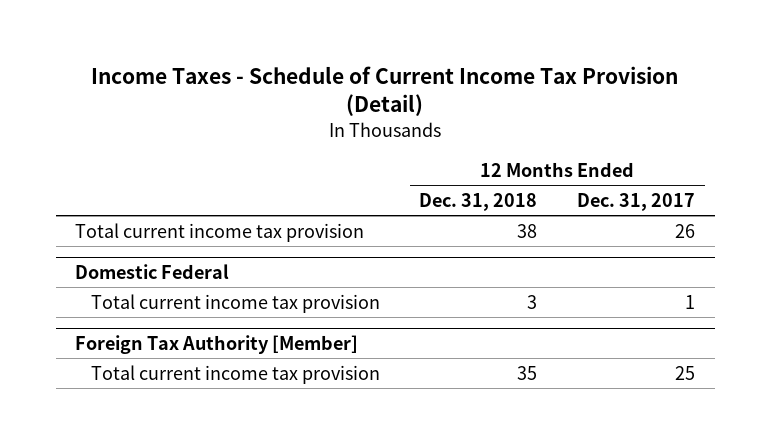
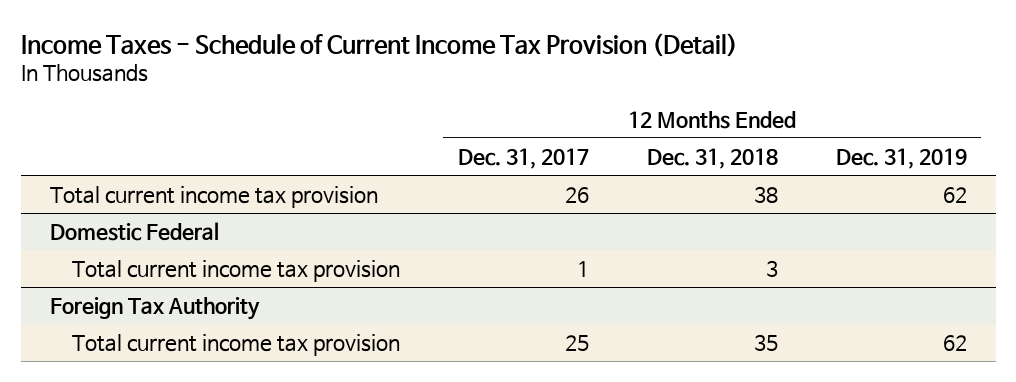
none -> [835,147,967,169] Dec. 31, 2019
[75,334,359,354] Foreign Tax Authority [Member] -> [49,296,260,320] Foreign Tax Authority

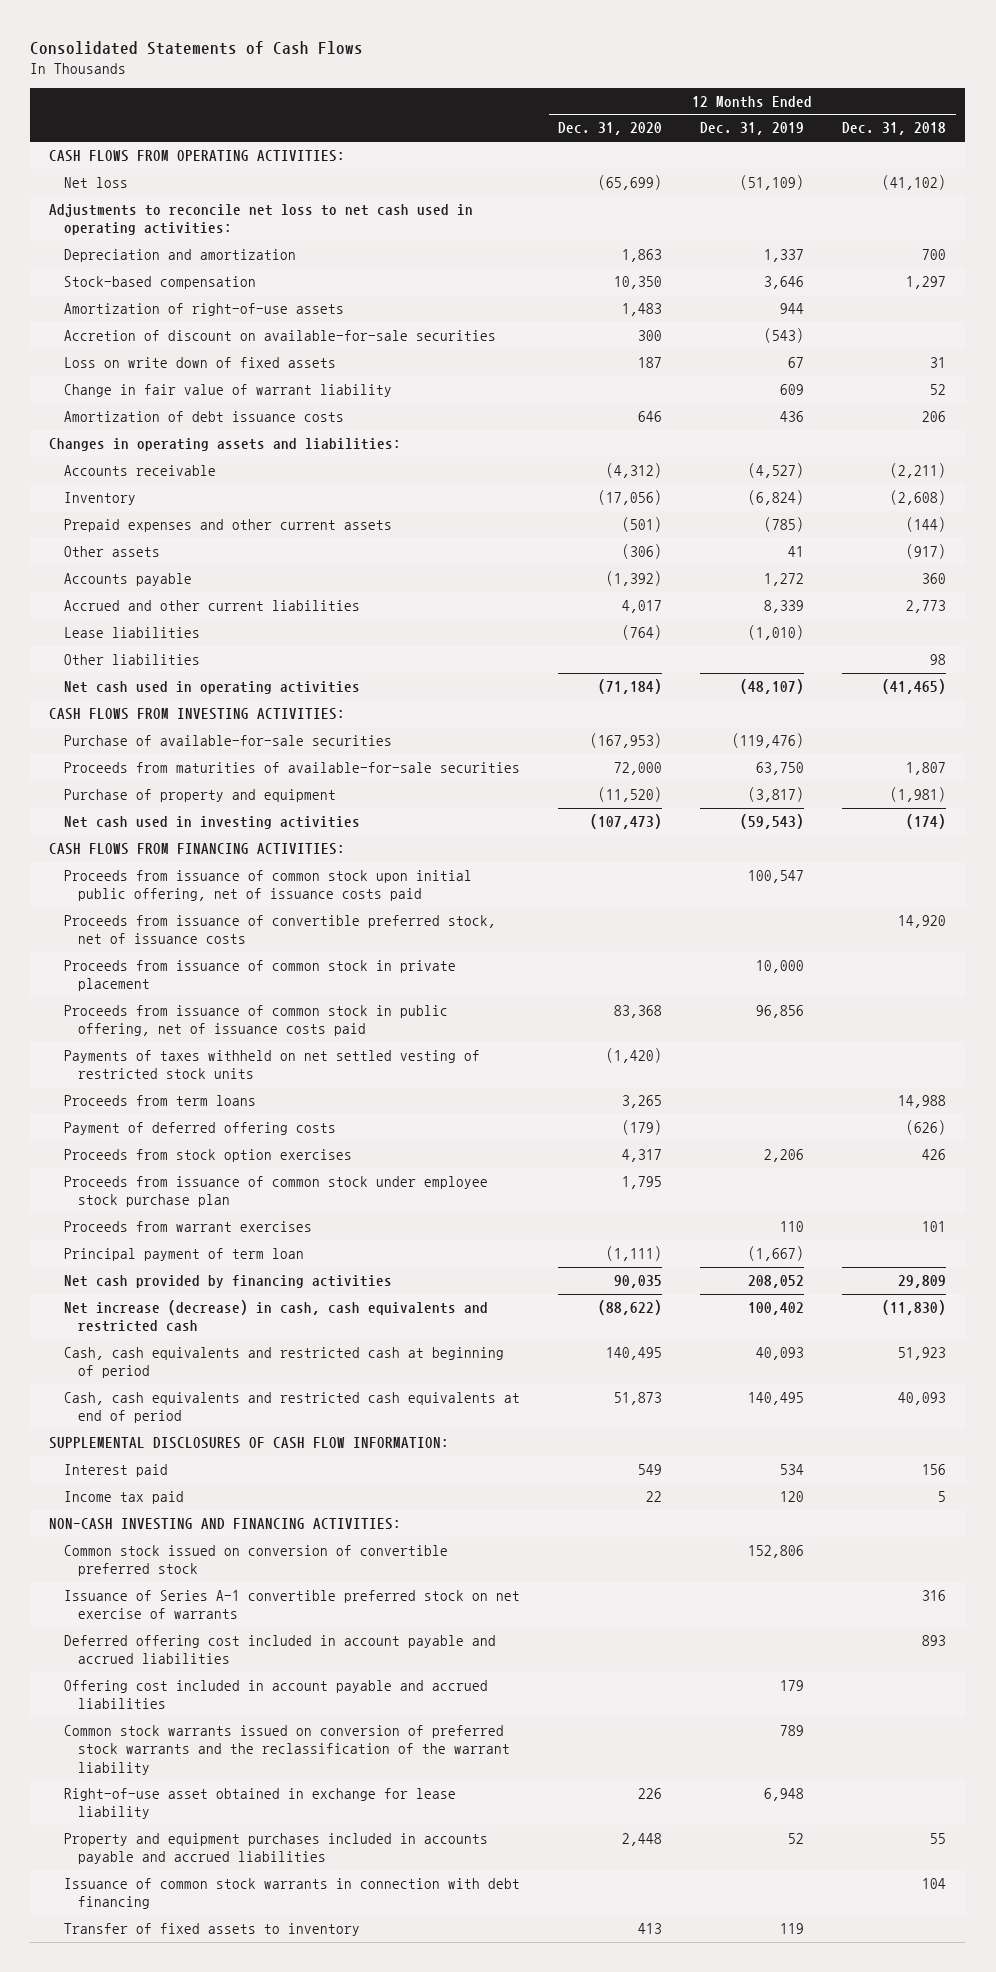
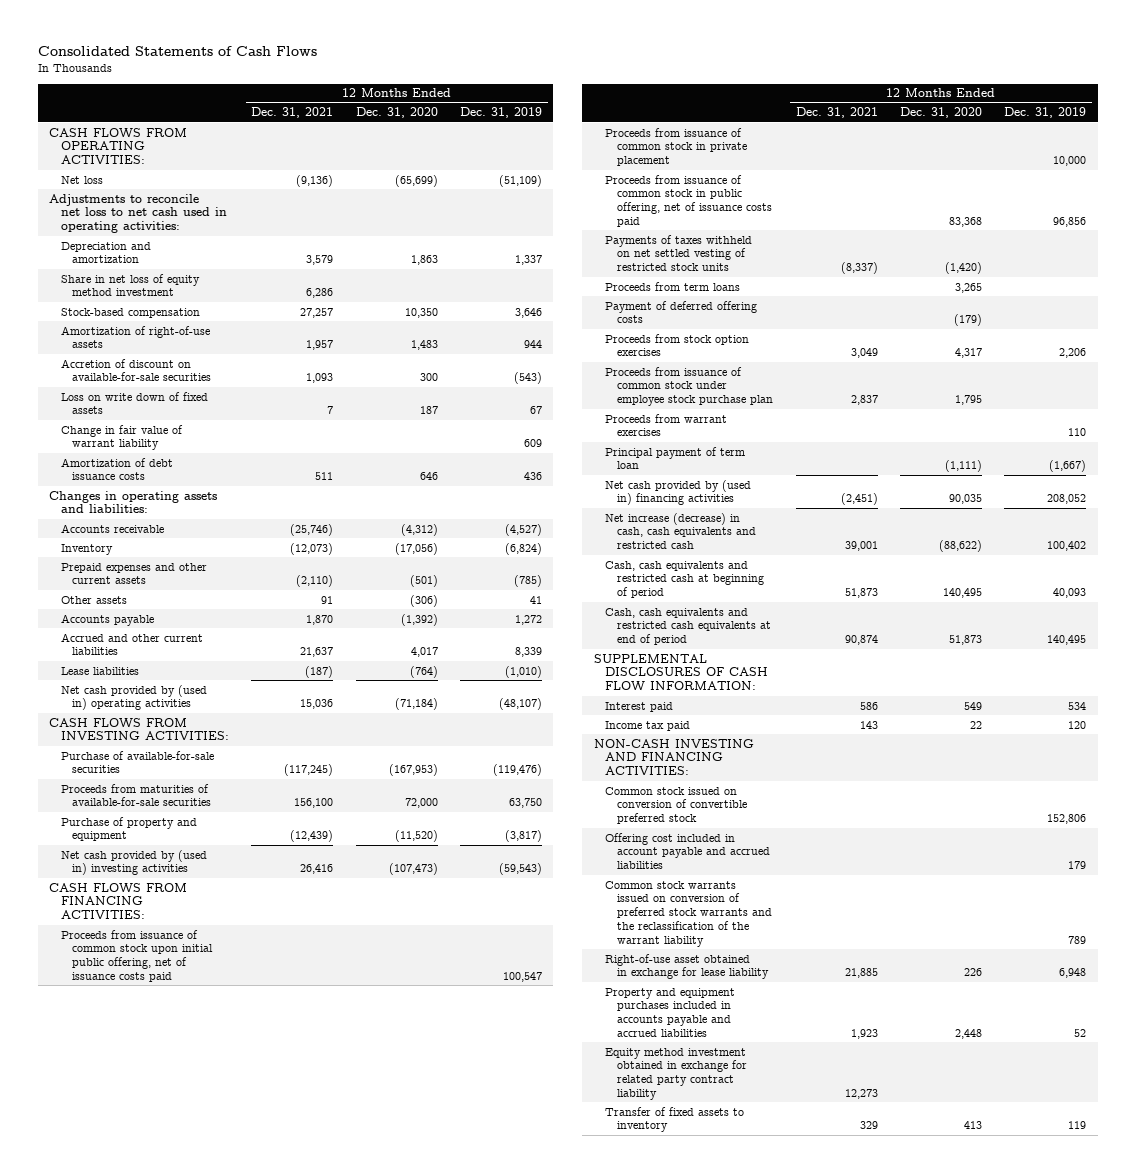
[842,122,947,136] Dec. 31, 2018 -> none
none -> [251,107,334,119] Dec. 31, 2021
none -> [60,273,200,297] Share in net loss of equity method investment
[63,654,200,666] Other liabilities -> none
[63,681,360,695] Net cash used in operating activities -> [60,684,207,711] Net cash provided by (used in) operating activities
[63,816,360,830] Net cash used in investing activities -> [60,849,207,876] Net cash provided by (used in) investing activities
[63,915,496,945] Proceeds from issuance of convertible preferred stock, net of issuance costs -> none
[63,1275,392,1289] Net cash provided by financing activities -> [605,479,752,506] Net cash provided by (used in) financing activities
[63,1590,520,1620] Issuance of Series A-1 convertible preferred stock on net exercise of warrants -> none
[63,1635,496,1665] Deferred offering cost included in account payable and accrued liabilities -> none
[63,1878,520,1910] Issuance of common stock warrants in connection with debt financing -> none
none -> [605,1047,747,1100] Equity method investment obtained in exchange for related party contract liability

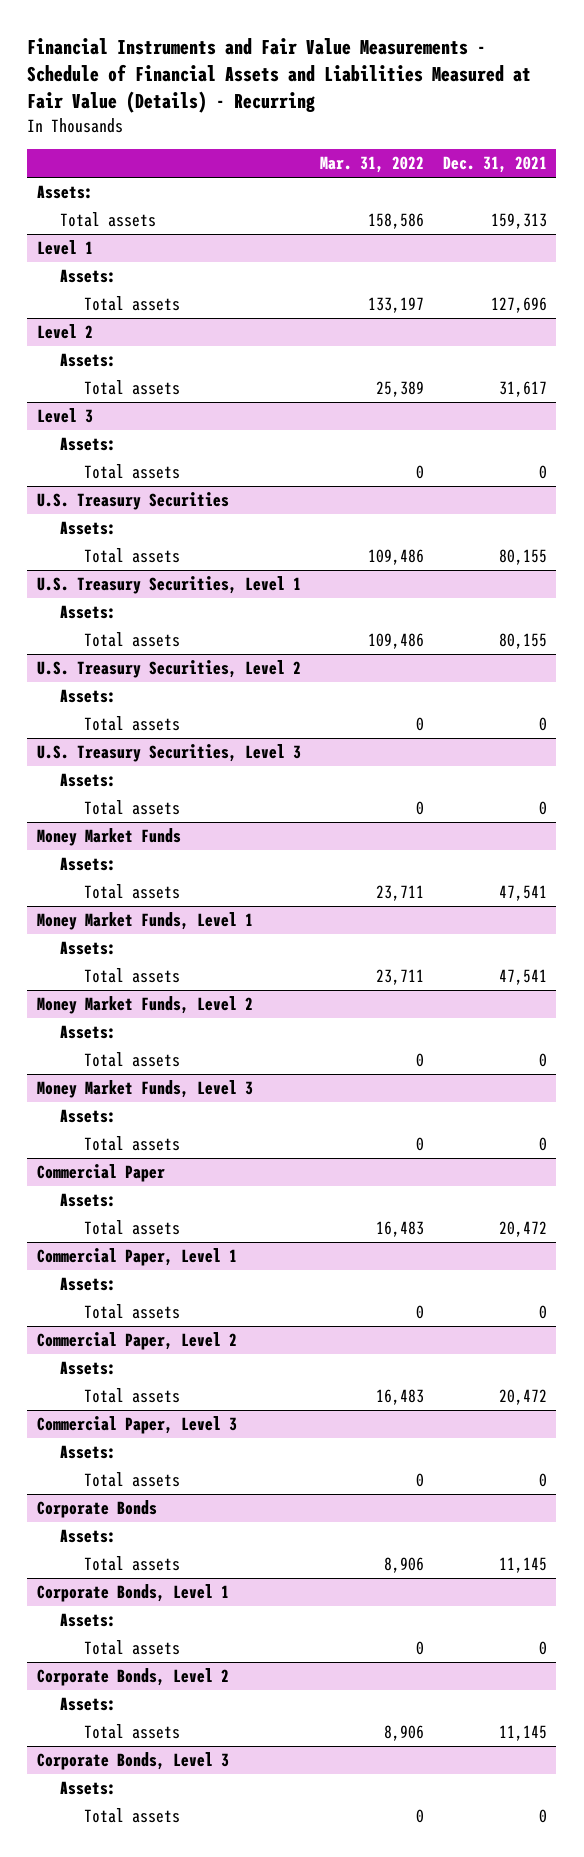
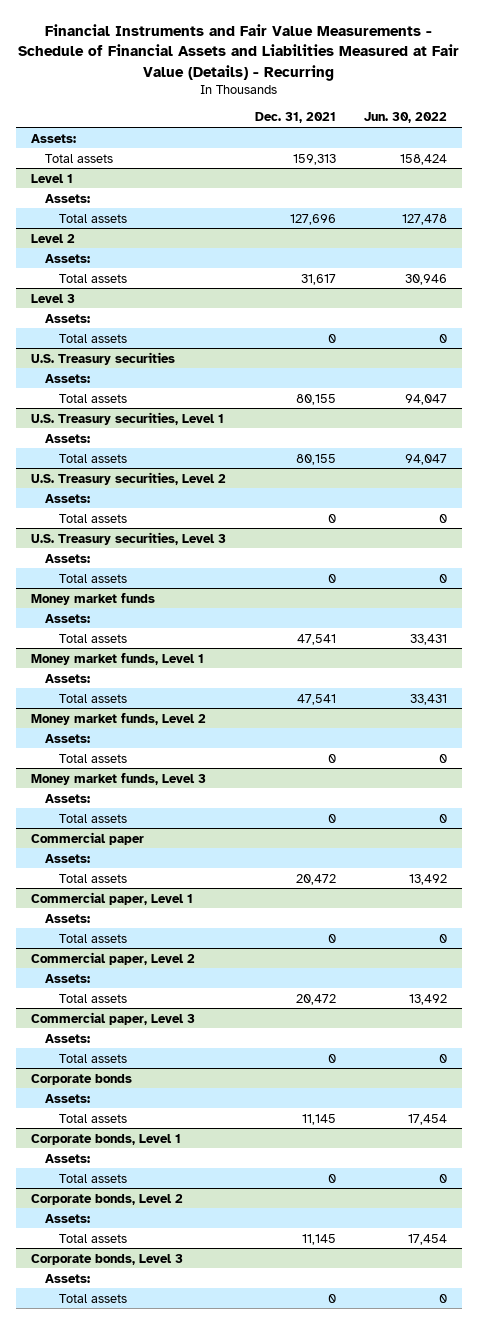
[319,156,424,174] Mar. 31, 2022 -> none
none -> [364,112,448,124] Jun. 30, 2022
[36,492,229,511] U.S. Treasury Securities -> [30,351,175,365] U.S. Treasury securities
[36,576,301,595] U.S. Treasury Securities, Level 1 -> [30,411,224,425] U.S. Treasury securities, Level 1
[36,660,301,679] U.S. Treasury Securities, Level 2 -> [30,471,226,485] U.S. Treasury securities, Level 2
[36,744,301,763] U.S. Treasury Securities, Level 3 -> [30,531,226,545] U.S. Treasury securities, Level 3
[36,828,181,847] Money Market Funds -> [30,592,155,605] Money market funds
[36,912,253,931] Money Market Funds, Level 1 -> [30,652,204,665] Money market funds, Level 1
[36,996,253,1015] Money Market Funds, Level 2 -> [30,712,206,725] Money market funds, Level 2
[36,1080,253,1099] Money Market Funds, Level 3 -> [30,772,206,785] Money market funds, Level 3
[36,1164,165,1183] Commercial Paper -> [30,831,144,845] Commercial paper
[36,1248,237,1267] Commercial Paper, Level 1 -> [30,891,193,905] Commercial paper, Level 1
[36,1332,237,1351] Commercial Paper, Level 2 -> [30,951,195,965] Commercial paper, Level 2
[36,1416,237,1435] Commercial Paper, Level 3 -> [30,1011,195,1025] Commercial paper, Level 3
[36,1500,157,1519] Corporate Bonds -> [30,1073,132,1085] Corporate bonds
[36,1584,229,1603] Corporate Bonds, Level 1 -> [30,1133,181,1145] Corporate bonds, Level 1
[36,1668,229,1687] Corporate Bonds, Level 2 -> [30,1193,183,1205] Corporate bonds, Level 2
[36,1752,229,1771] Corporate Bonds, Level 3 -> [30,1253,183,1265] Corporate bonds, Level 3

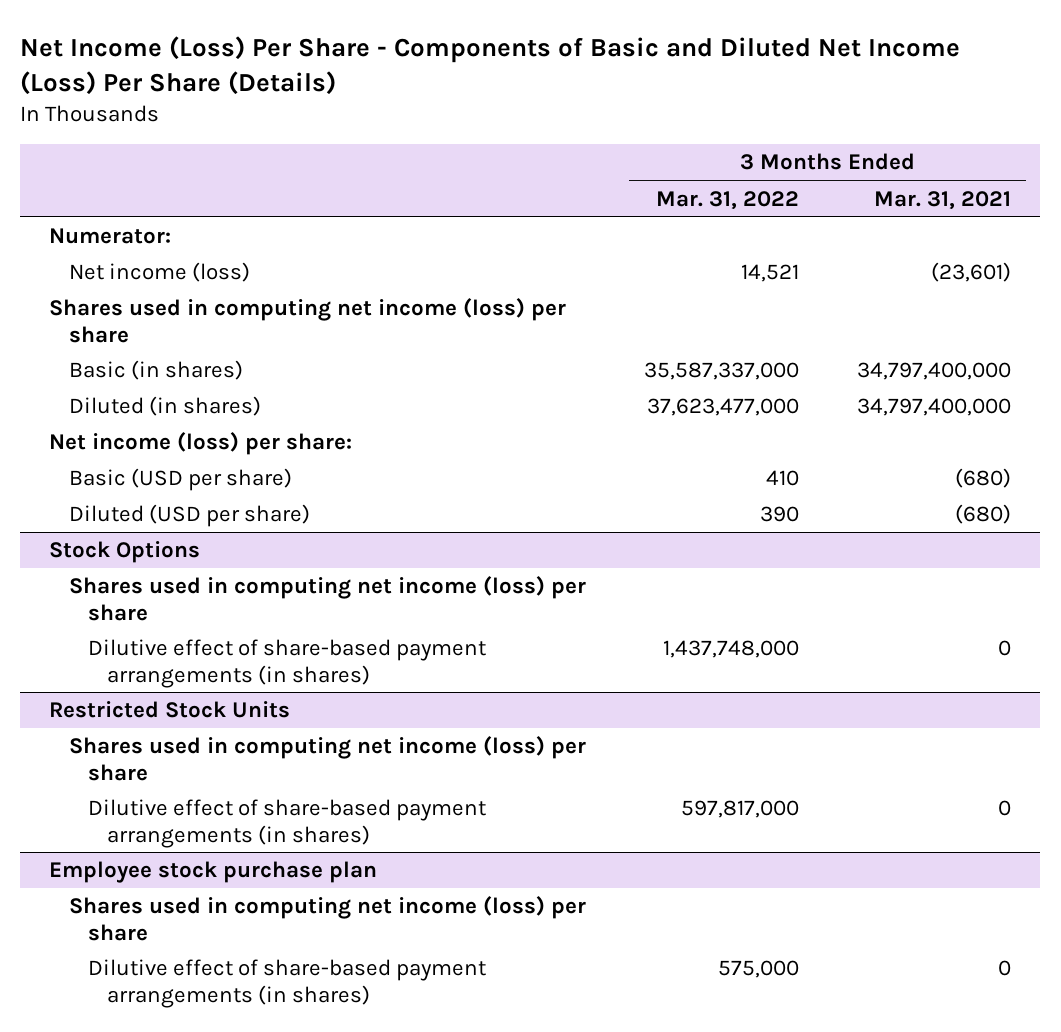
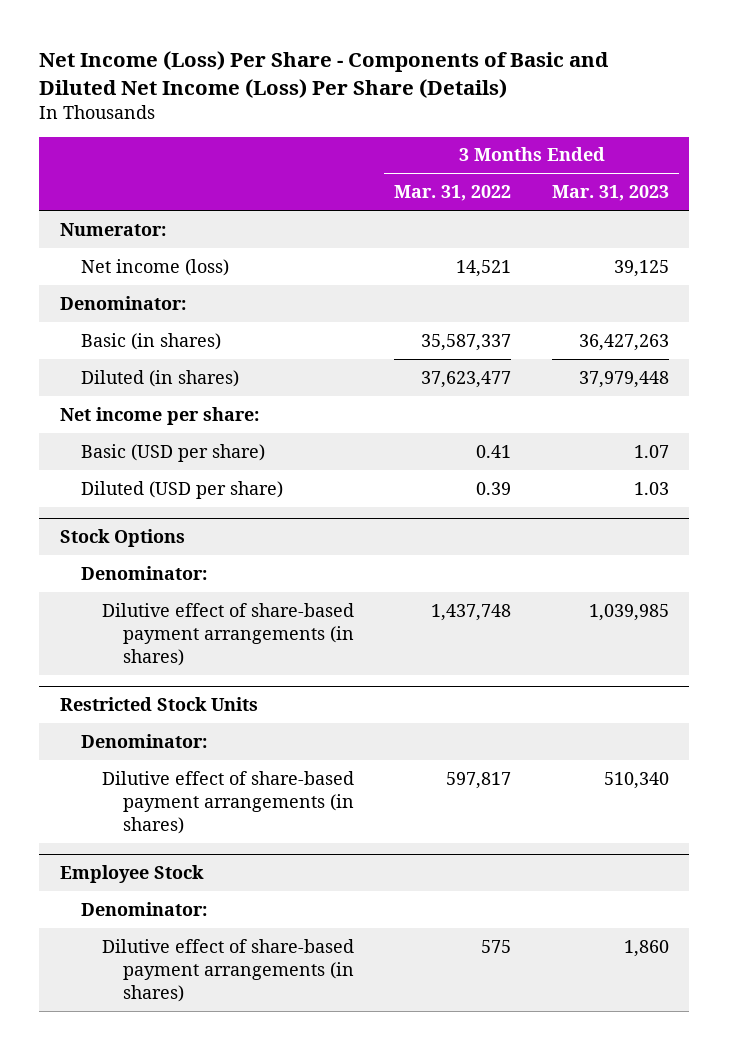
[874,190,1012,210] Mar. 31, 2021 -> none
none -> [552,185,670,202] Mar. 31, 2023
[49,298,567,343] Shares used in computing net income (loss) per share -> [59,295,186,310] Denominator:
[643,362,799,381] 35,587,337,000 -> [421,333,512,351] 35,587,337
[646,398,799,417] 37,623,477,000 -> [421,370,512,388] 37,623,477
[49,432,353,456] Net income (loss) per share: -> [59,406,259,425] Net income per share:
[765,470,799,487] 410 -> [476,444,512,458] 0.41
[759,506,799,523] 390 -> [476,481,512,495] 0.39
[68,576,586,621] Shares used in computing net income (loss) per share -> [80,565,207,580] Denominator:
[662,640,799,659] 1,437,748,000 -> [431,603,512,621] 1,437,748
[68,736,586,781] Shares used in computing net income (loss) per share -> [80,733,207,748] Denominator:
[680,800,799,819] 597,817,000 -> [446,771,512,789] 597,817
[49,861,378,884] Employee stock purchase plan -> [59,865,204,884] Employee Stock
[68,896,586,941] Shares used in computing net income (loss) per share -> [80,901,207,916] Denominator:
[717,960,799,979] 575,000 -> [481,939,512,953] 575

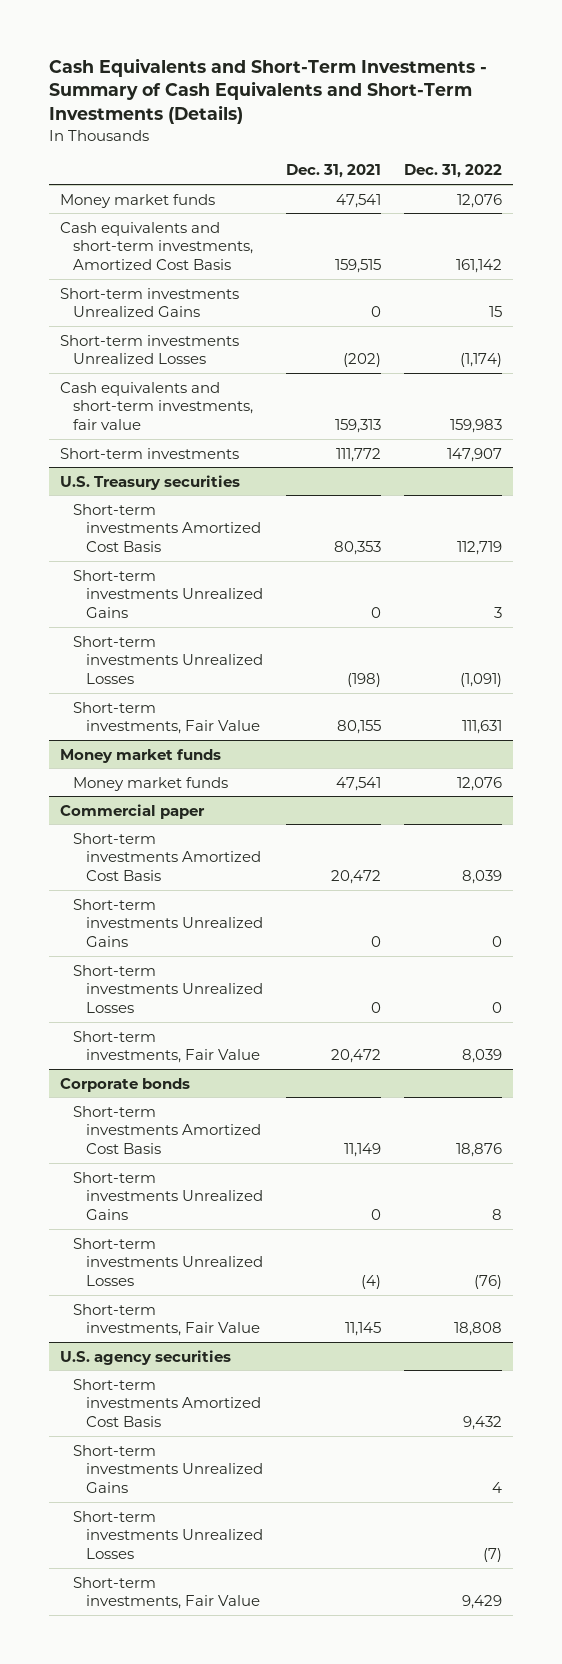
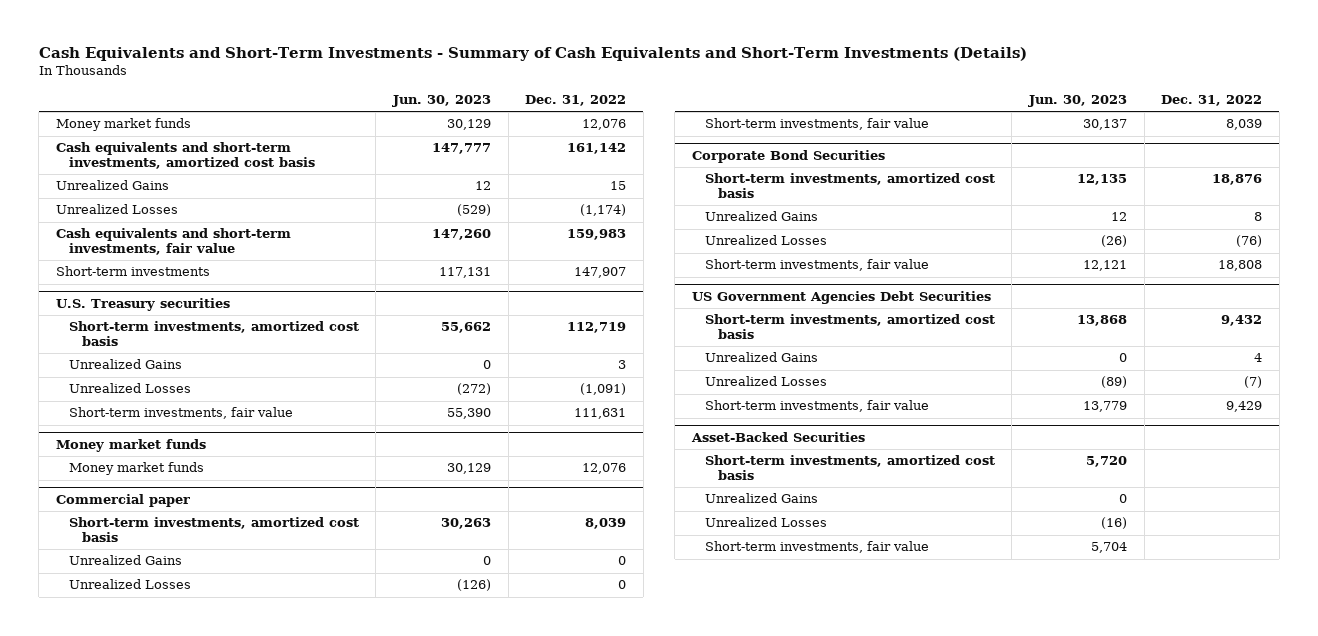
[285,164,381,179] Dec. 31, 2021 -> none
none -> [392,94,492,107] Jun. 30, 2023
[60,221,254,270] Cash equivalents and short-term investments, Amortized Cost Basis -> [55,142,315,170] Cash equivalents and short-term investments, amortized cost basis
[60,287,240,318] Short-term investments Unrealized Gains -> [55,180,169,191] Unrealized Gains
[60,334,240,365] Short-term investments Unrealized Losses -> [55,204,178,215] Unrealized Losses
[73,503,261,552] Short-term investments Amortized Cost Basis -> [68,321,359,347] Short-term investments, amortized cost basis
[73,569,263,618] Short-term investments Unrealized Gains -> [68,359,182,370] Unrealized Gains
[73,635,263,684] Short-term investments Unrealized Losses -> [68,383,191,394] Unrealized Losses
[73,701,260,735] Short-term investments, Fair Value -> [68,407,293,420] Short-term investments, fair value
[73,832,261,881] Short-term investments Amortized Cost Basis -> [68,517,359,543] Short-term investments, amortized cost basis
[73,898,263,947] Short-term investments Unrealized Gains -> [68,555,182,566] Unrealized Gains
[73,964,263,1013] Short-term investments Unrealized Losses -> [68,579,191,590] Unrealized Losses
[73,1030,260,1064] Short-term investments, Fair Value -> [704,118,929,131] Short-term investments, fair value
[60,1077,191,1092] Corporate bonds -> [691,149,885,163] Corporate Bond Securities
[73,1105,261,1154] Short-term investments Amortized Cost Basis -> [704,173,995,199] Short-term investments, amortized cost basis
[73,1171,263,1220] Short-term investments Unrealized Gains -> [704,211,818,222] Unrealized Gains
[73,1237,263,1286] Short-term investments Unrealized Losses -> [704,235,827,246] Unrealized Losses
[73,1303,260,1337] Short-term investments, Fair Value -> [704,259,929,272] Short-term investments, fair value
[60,1349,232,1365] U.S. agency securities -> [691,290,991,304] US Government Agencies Debt Securities
[73,1378,261,1427] Short-term investments Amortized Cost Basis -> [704,314,995,340] Short-term investments, amortized cost basis
[73,1444,263,1493] Short-term investments Unrealized Gains -> [704,352,818,363] Unrealized Gains
[73,1510,263,1559] Short-term investments Unrealized Losses -> [704,376,827,387] Unrealized Losses
[73,1576,260,1610] Short-term investments, Fair Value -> [704,400,929,413] Short-term investments, fair value
none -> [690,431,865,442] Asset-Backed Securities
none -> [704,455,995,481] Short-term investments, amortized cost basis
none -> [704,493,818,504] Unrealized Gains
none -> [704,517,827,528] Unrealized Losses
none -> [704,541,929,554] Short-term investments, fair value

